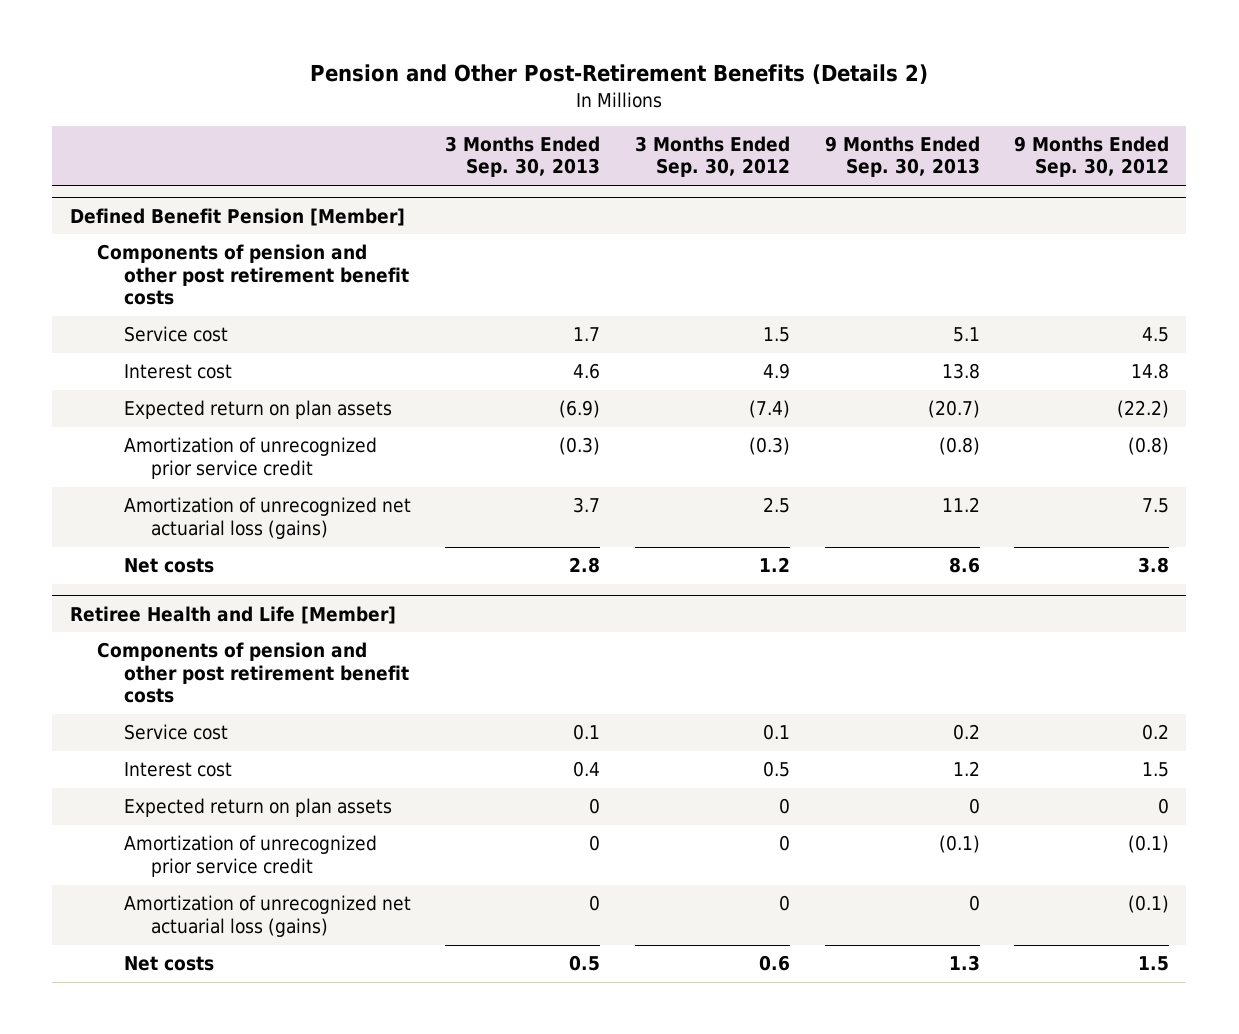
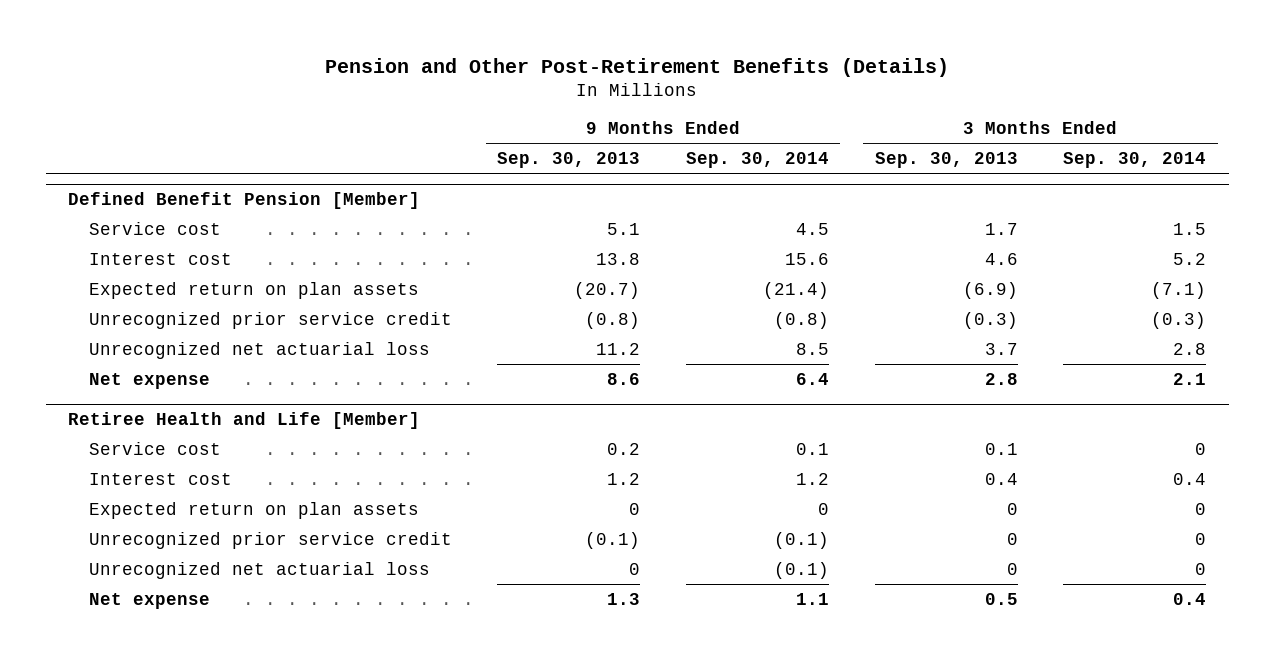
[310,64,929,85] Pension and Other Post-Retirement Benefits (Details 2) -> [325,57,950,77] Pension and Other Post-Retirement Benefits (Details)
[634,135,790,178] 3 Months Ended Sep. 30, 2012 -> none
[1014,135,1170,178] 9 Months Ended Sep. 30, 2012 -> none
none -> [685,152,829,169] Sep. 30, 2014
none -> [1063,152,1207,169] Sep. 30, 2014
[96,244,409,306] Components of pension and other post retirement benefit costs -> none
[123,437,377,479] Amortization of unrecognized prior service credit -> [88,311,452,329] Unrecognized prior service credit
[123,497,411,539] Amortization of unrecognized net actuarial loss (gains) -> [88,341,430,359] Unrecognized net actuarial loss
[123,558,214,574] Net costs -> [88,372,210,389] Net expense
[96,642,409,704] Components of pension and other post retirement benefit costs -> none
[123,835,377,877] Amortization of unrecognized prior service credit -> [88,531,452,549] Unrecognized prior service credit
[123,895,411,937] Amortization of unrecognized net actuarial loss (gains) -> [88,561,430,579] Unrecognized net actuarial loss
[123,956,214,972] Net costs -> [88,592,210,609] Net expense

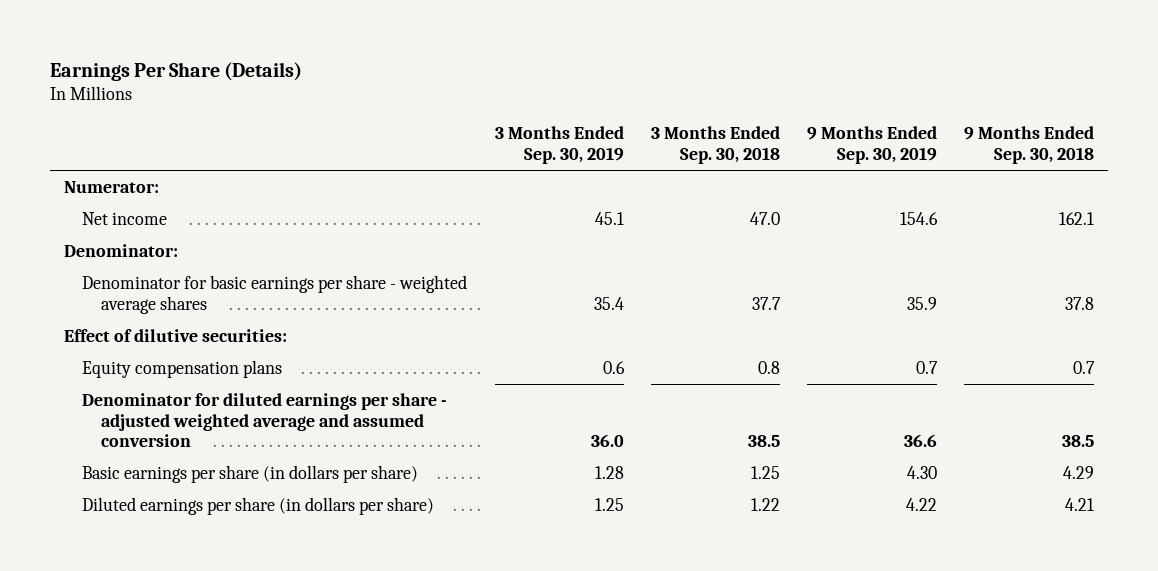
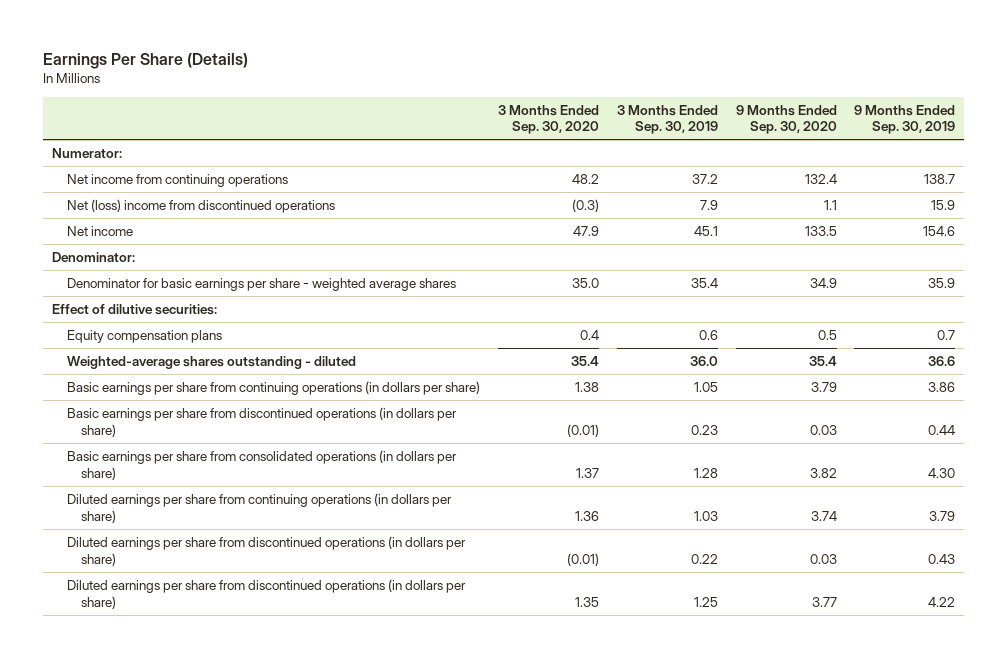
[650,126,780,165] 3 Months Ended Sep. 30, 2018 -> none
[964,126,1095,165] 9 Months Ended Sep. 30, 2018 -> none
none -> [497,104,599,135] 3 Months Ended Sep. 30, 2020
none -> [735,104,837,135] 9 Months Ended Sep. 30, 2020
none -> [66,173,288,187] Net income from continuing operations
none -> [66,198,335,213] Net (loss) income from discontinued operations
[82,392,448,448] Denominator for diluted earnings per share - adjusted weighted average and assumed conversion -> [66,355,356,369] Weighted-average shares outstanding - diluted
none -> [66,380,480,395] Basic earnings per share from continuing operations (in dollars per share)
none -> [66,406,457,437] Basic earnings per share from discontinued operations (in dollars per share)
[82,464,419,483] Basic earnings per share (in dollars per share) -> [66,449,457,480] Basic earnings per share from consolidated operations (in dollars per share)
none -> [66,492,452,523] Diluted earnings per share from continuing operations (in dollars per share)
none -> [66,535,466,566] Diluted earnings per share from discontinued operations (in dollars per share)
[82,496,435,515] Diluted earnings per share (in dollars per share) -> [66,578,466,609] Diluted earnings per share from discontinued operations (in dollars per share)

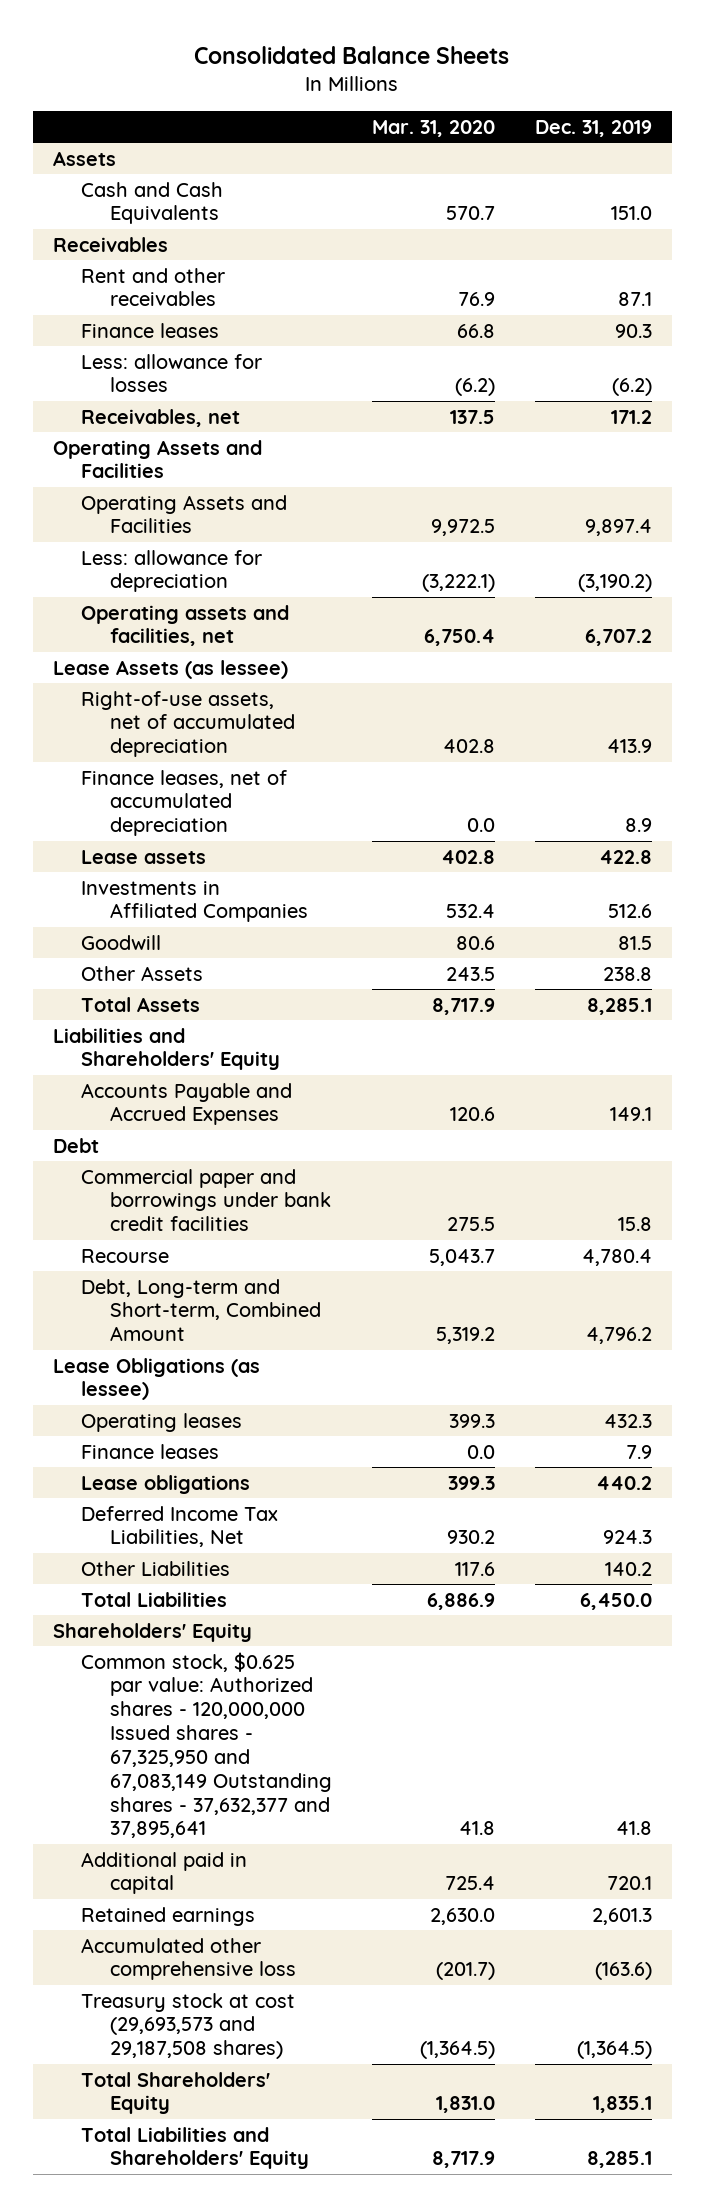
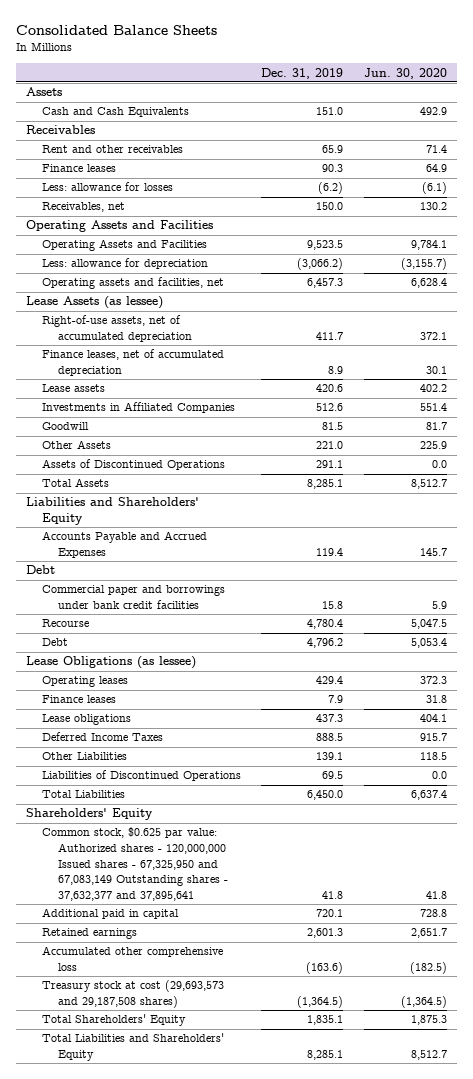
[372,119,496,137] Mar. 31, 2020 -> none
none -> [363,67,447,79] Jun. 30, 2020
[618,292,653,307] 87.1 -> [322,145,344,154] 65.9
[611,409,653,424] 171.2 -> [316,202,344,211] 150.0
[585,519,653,537] 9,897.4 -> [307,240,344,251] 9,523.5
[578,574,653,593] (3,190.2) -> [297,258,344,271] (3,066.2)
[585,629,653,647] 6,707.2 -> [307,278,344,289] 6,457.3
[607,739,653,754] 413.9 -> [316,332,344,341] 411.7
[599,849,653,864] 422.8 -> [316,384,344,393] 420.6
[603,966,653,981] 238.8 -> [316,441,344,450] 221.0
none -> [42,459,226,471] Assets of Discontinued Operations
[610,1107,653,1122] 149.1 -> [316,548,344,557] 119.4
[81,1278,322,1342] Debt, Long-term and Short-term, Combined Amount -> [42,638,69,647] Debt
[604,1413,653,1428] 432.3 -> [316,676,344,685] 429.4
[596,1475,653,1490] 440.2 -> [316,714,344,723] 437.3
[81,1505,279,1548] Deferred Income Tax Liabilities, Net -> [42,732,164,742] Deferred Income Taxes
[603,1530,653,1545] 924.3 -> [316,733,344,742] 888.5
[605,1561,653,1576] 140.2 -> [316,752,344,761] 139.1
none -> [42,770,242,782] Liabilities of Discontinued Operations

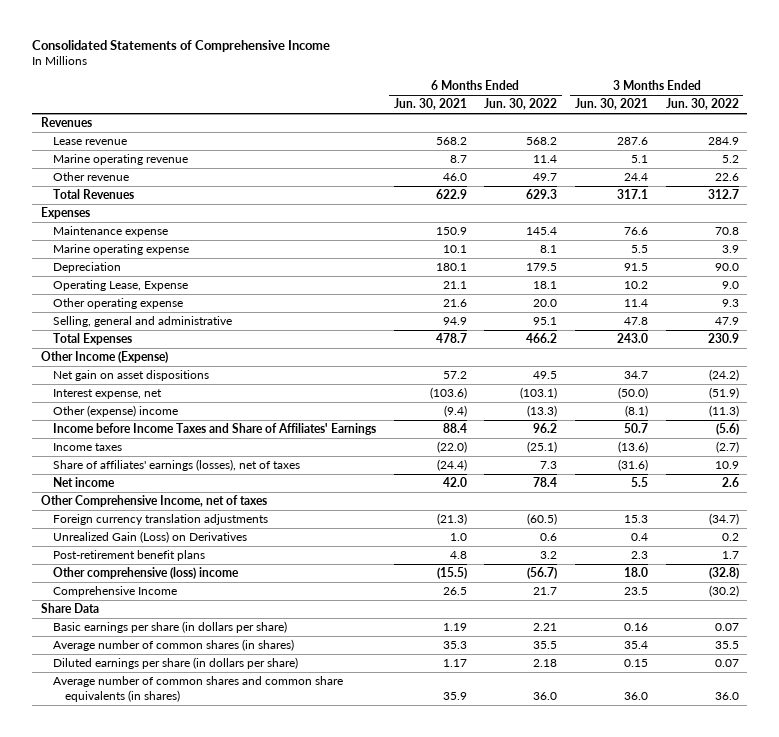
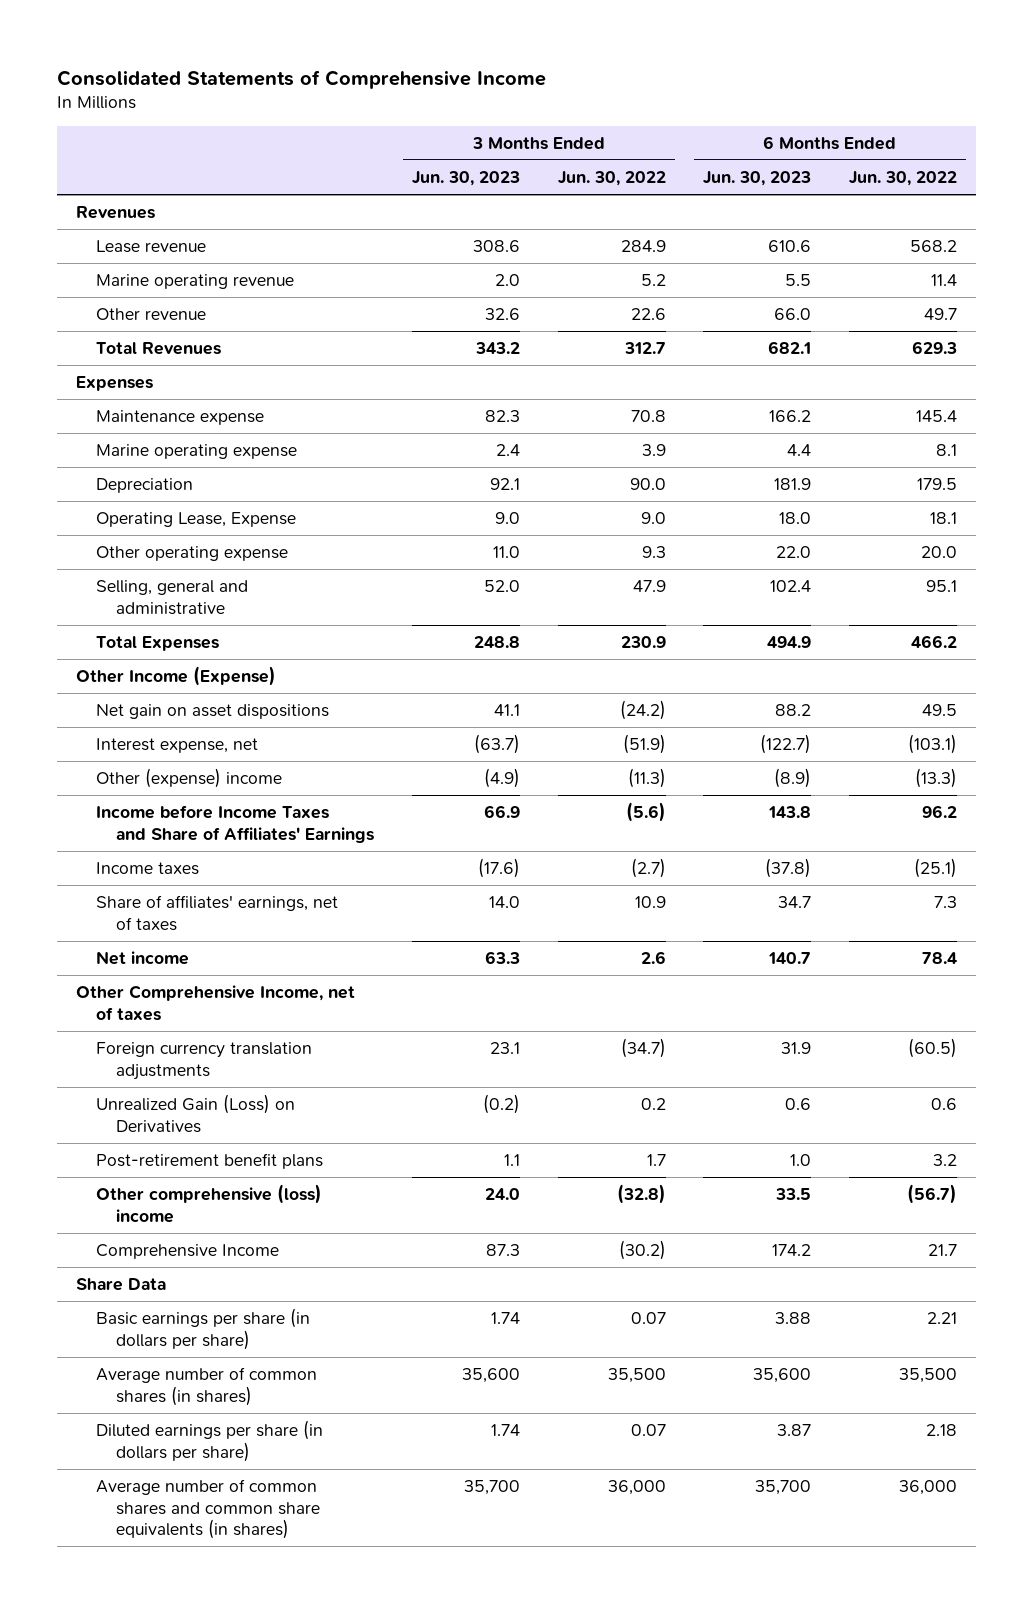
[393,98,467,111] Jun. 30, 2021 -> none
[574,98,648,111] Jun. 30, 2021 -> none
none -> [411,170,520,186] Jun. 30, 2023
none -> [703,170,812,186] Jun. 30, 2023
[52,459,300,472] Share of affiliates' earnings (losses), net of taxes -> [96,895,339,931] Share of affiliates' earnings, net of taxes
[533,641,558,650] 35.5 -> [898,1368,957,1384] 35,500
[714,641,739,650] 35.5 -> [607,1368,666,1384] 35,500
[533,692,558,701] 36.0 -> [898,1480,957,1496] 36,000
[714,692,739,701] 36.0 -> [607,1480,666,1496] 36,000

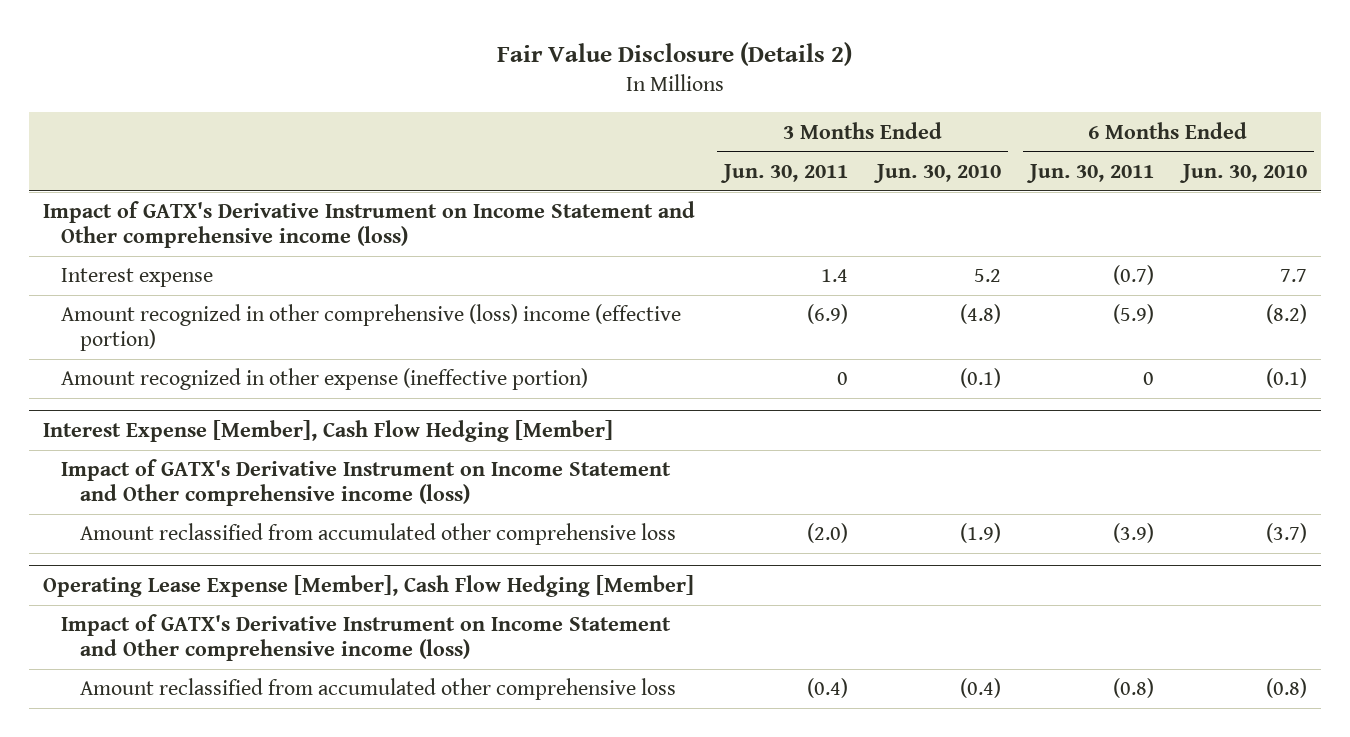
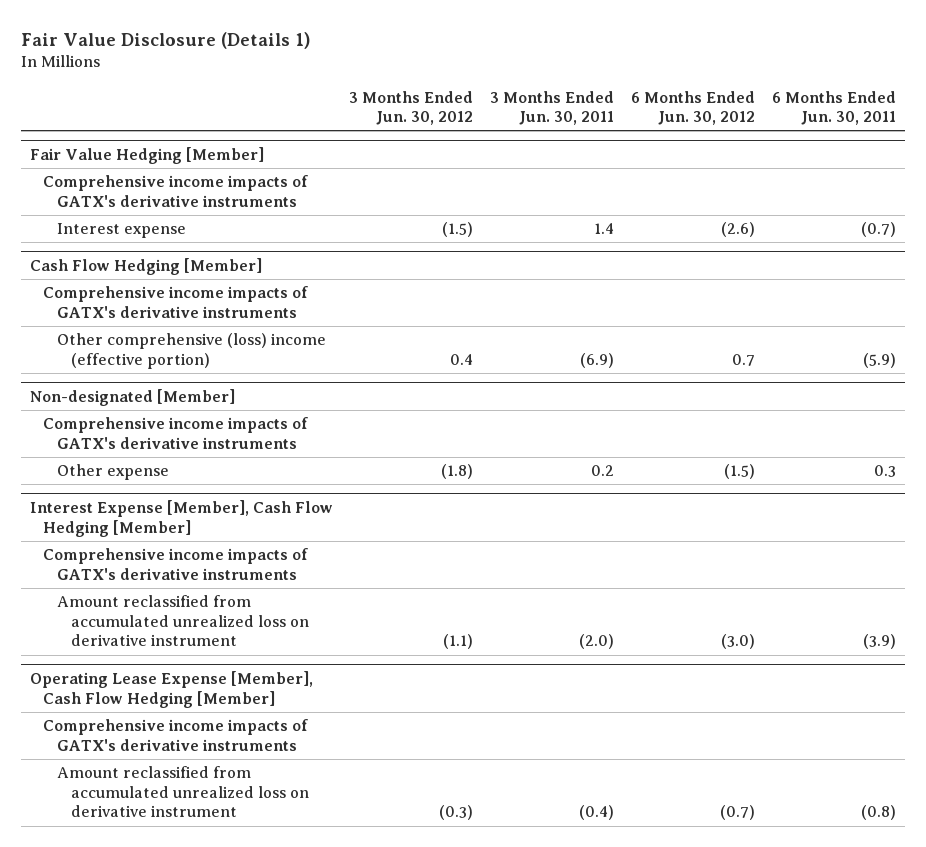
[496,41,852,66] Fair Value Disclosure (Details 2) -> [21,31,312,49] Fair Value Disclosure (Details 1)
[872,163,1001,183] Jun. 30, 2010 -> none
[1178,163,1307,183] Jun. 30, 2010 -> none
none -> [349,90,474,126] 3 Months Ended Jun. 30, 2012
none -> [631,90,756,126] 6 Months Ended Jun. 30, 2012
none -> [29,146,264,164] Fair Value Hedging [Member]
[43,201,696,249] Impact of GATX's Derivative Instrument on Income Statement and Other comprehensive income (loss) -> [43,175,309,207] Comprehensive income impacts of GATX's derivative instruments
none -> [29,257,262,275] Cash Flow Hedging [Member]
none -> [43,286,309,318] Comprehensive income impacts of GATX's derivative instruments
[61,304,682,352] Amount recognized in other comprehensive (loss) income (effective portion) -> [56,333,326,369] Other comprehensive (loss) income (effective portion)
none -> [29,388,235,406] Non-designated [Member]
none -> [43,417,309,449] Comprehensive income impacts of GATX's derivative instruments
[61,368,589,391] Amount recognized in other expense (ineffective portion) -> [56,464,169,481] Other expense
[837,372,849,386] 0 -> [591,465,615,477] 0.2
[1142,372,1154,386] 0 -> [874,465,897,478] 0.3
[61,459,672,507] Impact of GATX's Derivative Instrument on Income Statement and Other comprehensive income (loss) -> [43,548,309,580] Comprehensive income impacts of GATX's derivative instruments
[79,523,676,546] Amount reclassified from accumulated other comprehensive loss -> [56,595,309,647] Amount reclassified from accumulated unrealized loss on derivative instrument
[61,614,672,662] Impact of GATX's Derivative Instrument on Income Statement and Other comprehensive income (loss) -> [43,719,309,751] Comprehensive income impacts of GATX's derivative instruments
[79,678,676,701] Amount reclassified from accumulated other comprehensive loss -> [56,766,309,818] Amount reclassified from accumulated unrealized loss on derivative instrument

